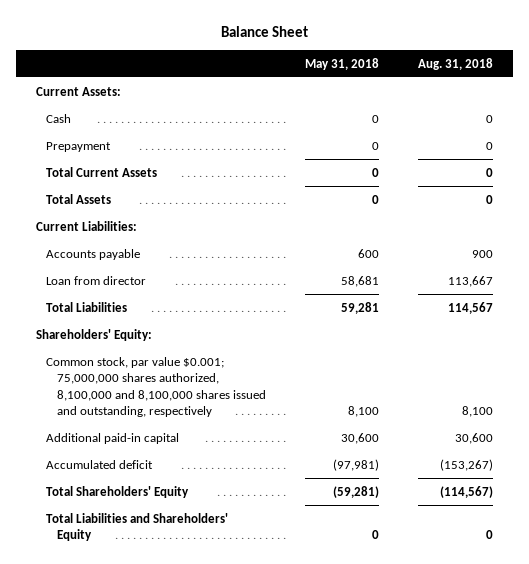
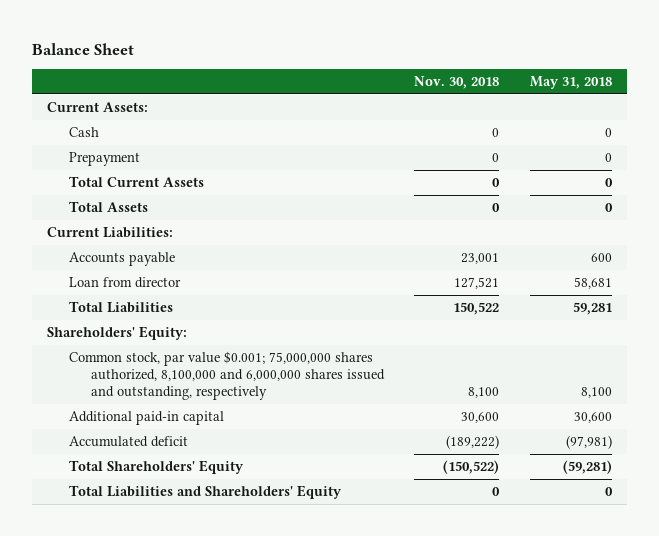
[418,57,494,70] Aug. 31, 2018 -> none
none -> [414,76,500,90] Nov. 30, 2018
[46,356,267,418] Common stock, par value $0.001; 75,000,000 shares authorized, 8,100,000 and 8,100,000 shares issued and outstanding, respectively -> [69,351,385,400] Common stock, par value $0.001; 75,000,000 shares authorized, 8,100,000 and 6,000,000 shares issued and outstanding, respectively

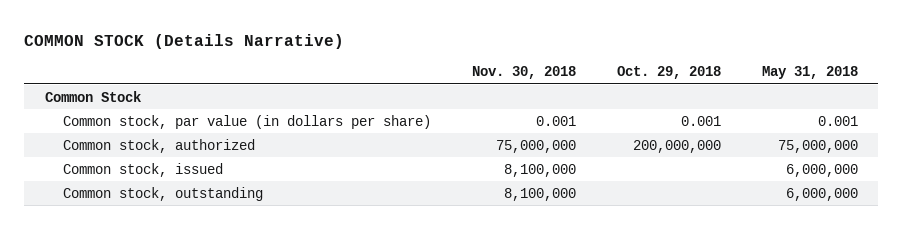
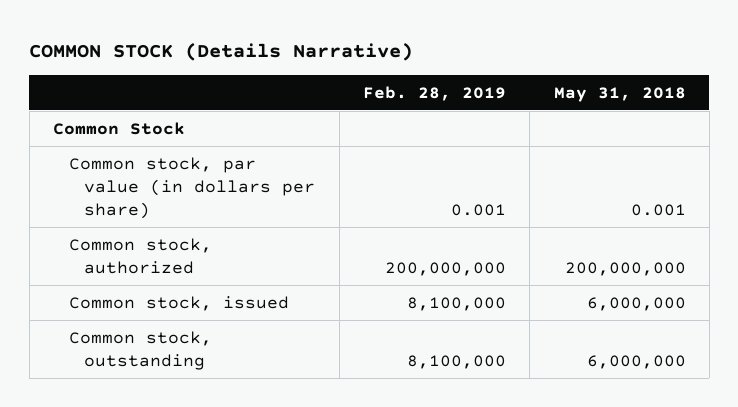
[471,66,576,80] Nov. 30, 2018 -> none
[616,66,721,80] Oct. 29, 2018 -> none
none -> [362,85,506,101] Feb. 28, 2019
[777,139,858,153] 75,000,000 -> [564,261,686,276] 200,000,000

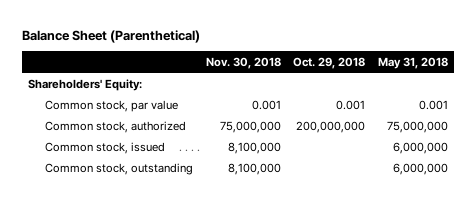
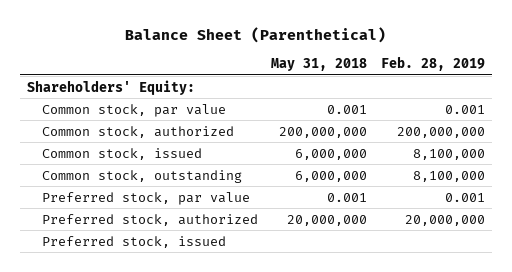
[205,56,281,69] Nov. 30, 2018 -> none
[293,56,366,69] Oct. 29, 2018 -> none
none -> [380,55,485,71] Feb. 28, 2019
[386,120,448,133] 75,000,000 -> [279,126,368,138] 200,000,000
none -> [41,191,250,205] Preferred stock, par value
none -> [41,213,258,226] Preferred stock, authorized
none -> [41,235,226,248] Preferred stock, issued

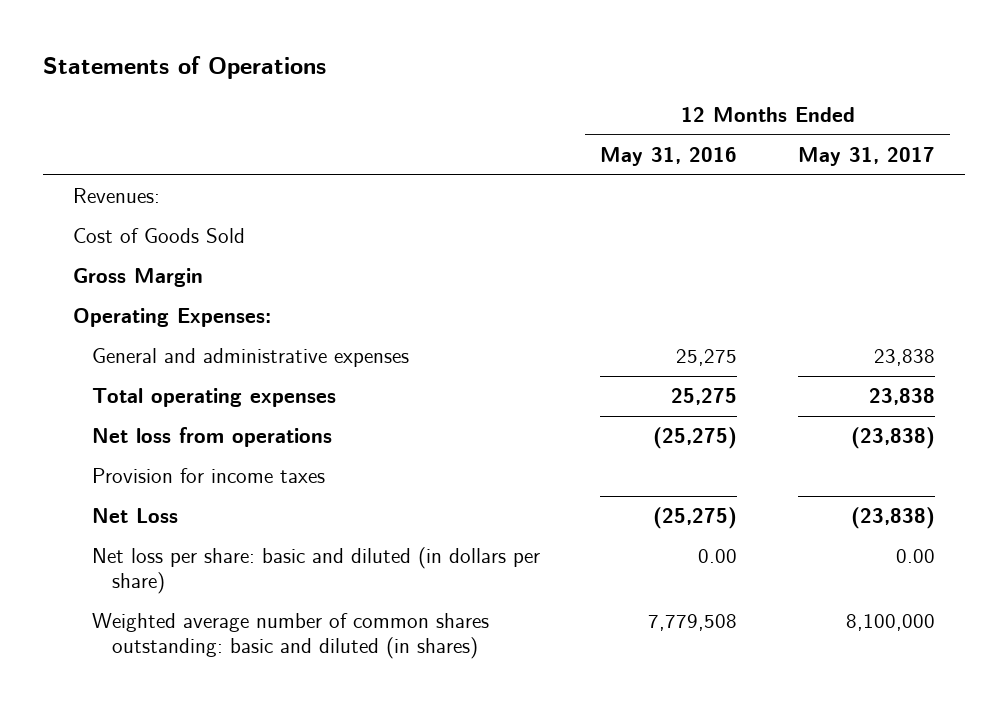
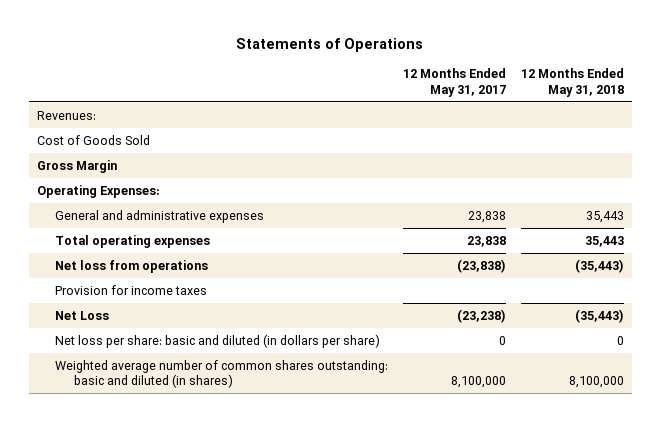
[600,146,738,166] May 31, 2016 -> none
none -> [521,68,625,97] 12 Months Ended May 31, 2018
[850,507,935,530] (23,838) -> [457,309,507,324] (23,238)
[895,549,935,564] 0.00 -> [499,336,507,346] 0

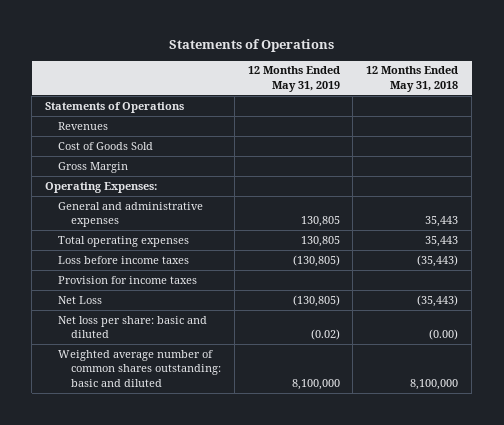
[403,68,507,97] 12 Months Ended May 31, 2017 -> none
none -> [247,66,340,92] 12 Months Ended May 31, 2019
none -> [45,101,185,113] Statements of Operations
[36,111,96,121] Revenues: -> [57,121,108,130] Revenues
[55,260,209,274] Net loss from operations -> [57,255,189,264] Loss before income taxes
[55,334,381,349] Net loss per share: basic and diluted (in dollars per share) -> [57,315,207,339] Net loss per share: basic and diluted
[617,336,625,346] 0 -> [429,329,459,341] (0.00)
[55,360,389,389] Weighted average number of common shares outstanding: basic and diluted (in shares) -> [57,349,221,387] Weighted average number of common shares outstanding: basic and diluted

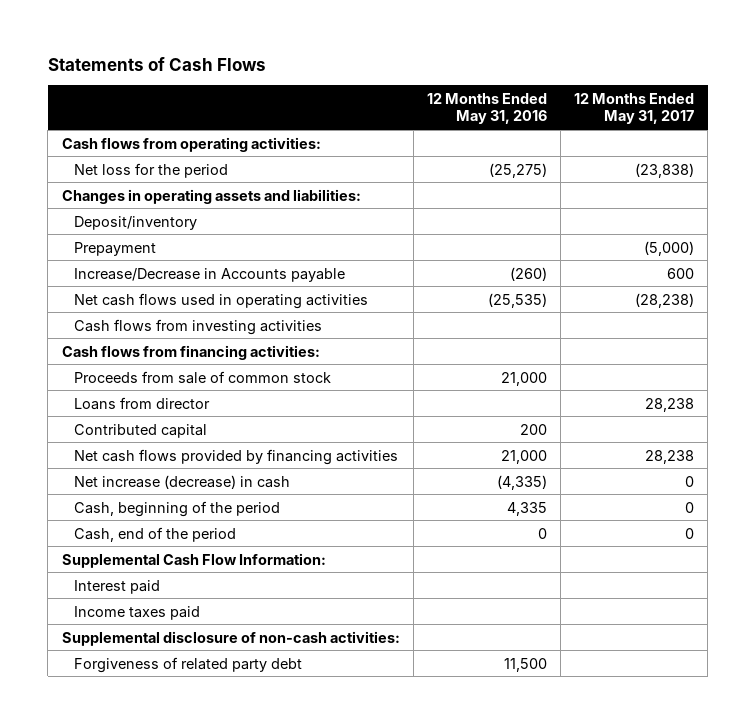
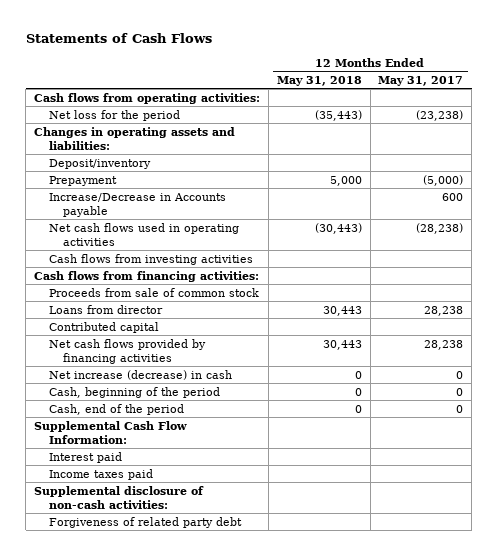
[426,93,547,125] 12 Months Ended May 31, 2016 -> none
none -> [276,75,362,86] May 31, 2018
[635,162,695,178] (23,838) -> [416,109,464,121] (23,238)

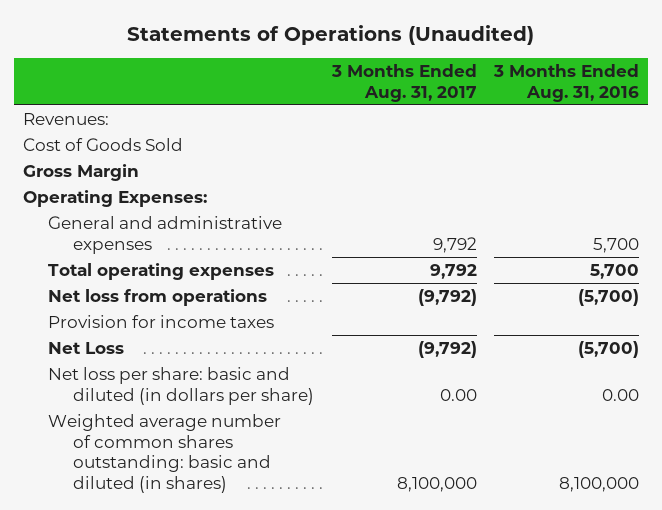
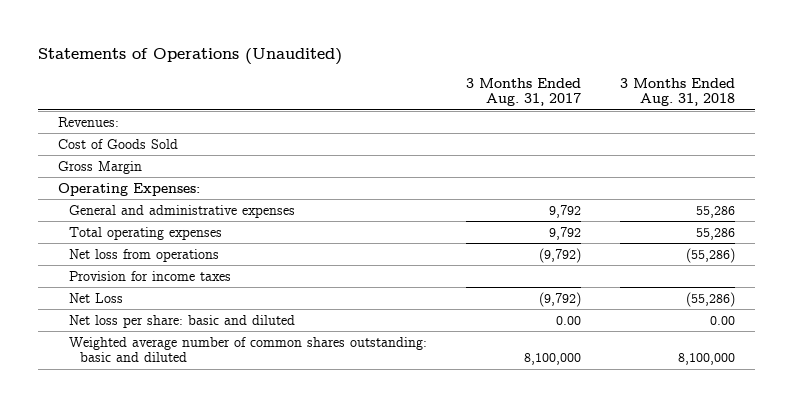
[492,63,639,102] 3 Months Ended Aug. 31, 2016 -> none
none -> [620,77,736,107] 3 Months Ended Aug. 31, 2018
[47,367,315,405] Net loss per share: basic and diluted (in dollars per share) -> [68,314,295,328] Net loss per share: basic and diluted
[47,414,281,493] Weighted average number of common shares outstanding: basic and diluted (in shares) -> [68,336,427,363] Weighted average number of common shares outstanding: basic and diluted

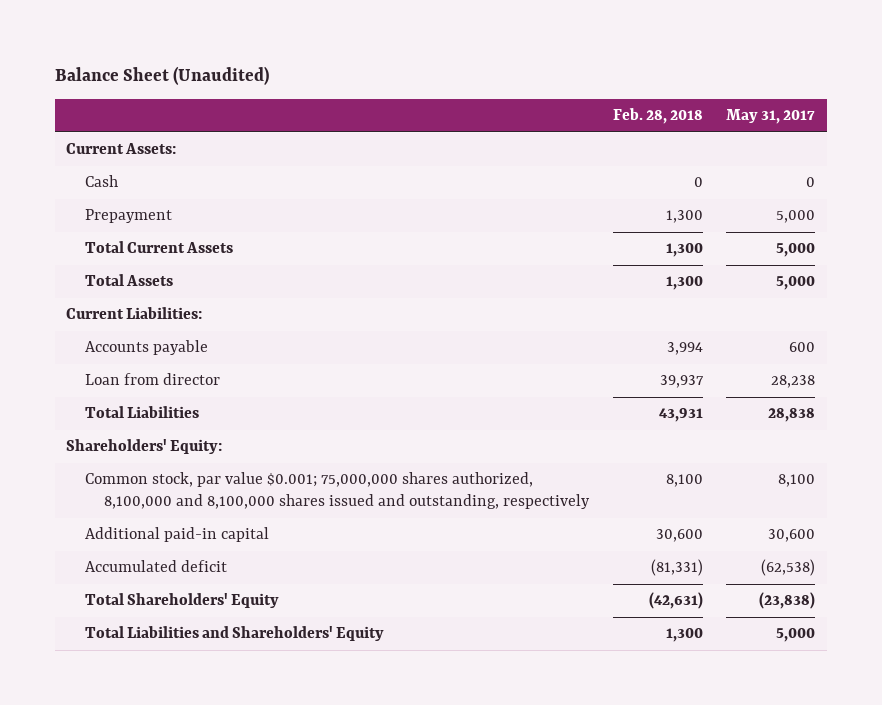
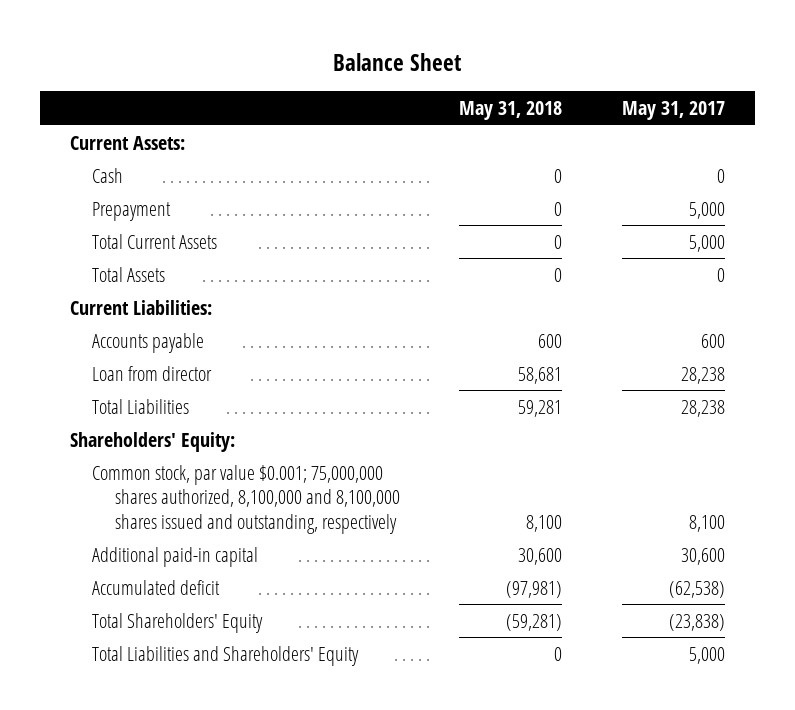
[54,66,269,86] Balance Sheet (Unaudited) -> [333,53,462,72] Balance Sheet
[612,108,703,125] Feb. 28, 2018 -> none
none -> [459,101,563,121] May 31, 2018
[776,276,816,291] 5,000 -> [716,267,725,282] 0
[768,408,816,423] 28,838 -> [680,399,725,417] 28,238

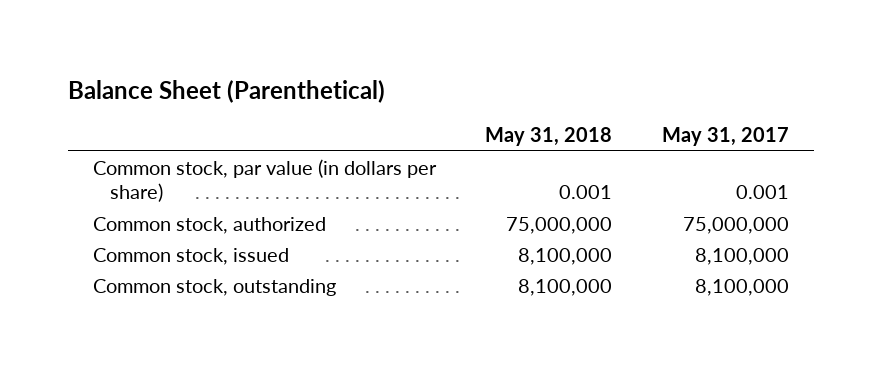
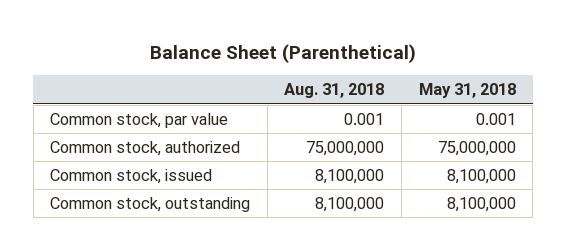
[662,127,790,147] May 31, 2017 -> none
none -> [284,83,385,99] Aug. 31, 2018
[92,158,437,203] Common stock, par value (in dollars per share) -> [50,112,229,128] Common stock, par value

